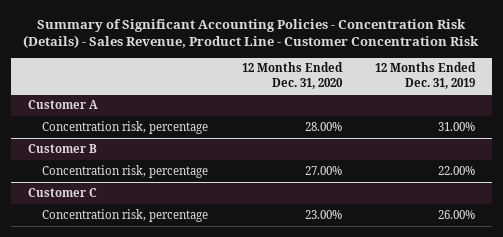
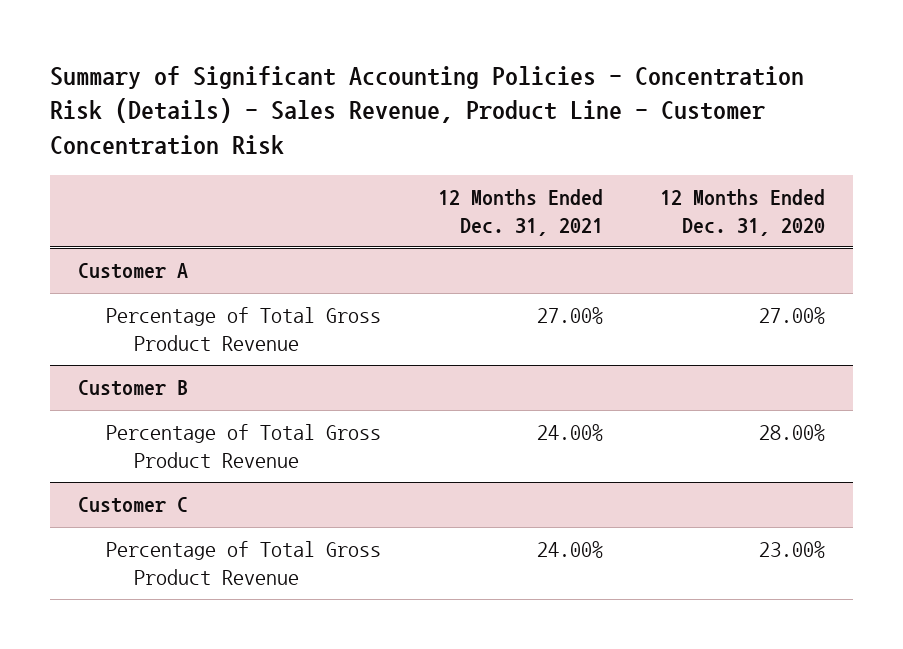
[375,62,477,89] 12 Months Ended Dec. 31, 2019 -> none
none -> [438,189,604,236] 12 Months Ended Dec. 31, 2021
[42,120,209,134] Concentration risk, percentage -> none
none -> [106,307,382,351] Percentage of Total Gross Product Revenue
[42,164,209,178] Concentration risk, percentage -> none
none -> [106,424,382,468] Percentage of Total Gross Product Revenue
[42,208,209,222] Concentration risk, percentage -> [106,541,382,585] Percentage of Total Gross Product Revenue

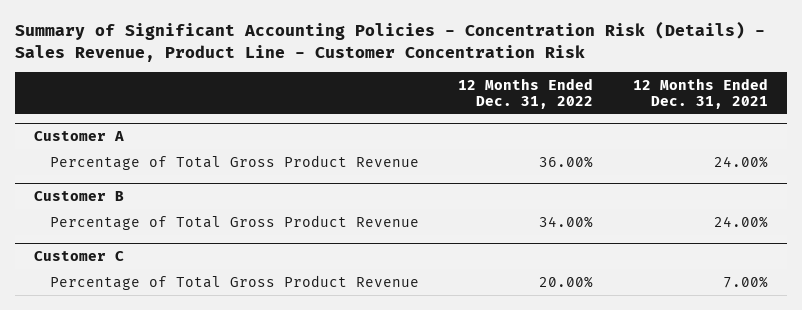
[659,189,825,236] 12 Months Ended Dec. 31, 2020 -> none
none -> [458,77,594,109] 12 Months Ended Dec. 31, 2022
[537,307,604,325] 27.00% -> [713,155,768,168] 24.00%
[537,541,604,559] 24.00% -> [722,275,768,288] 7.00%

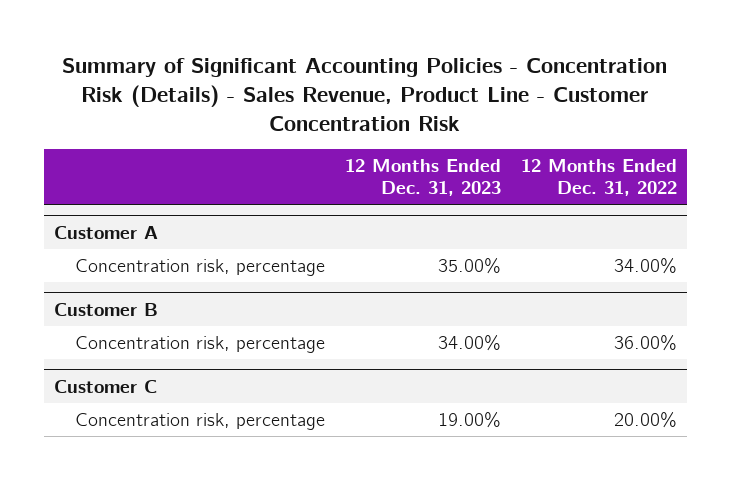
[632,77,768,109] 12 Months Ended Dec. 31, 2021 -> none
none -> [344,159,501,196] 12 Months Ended Dec. 31, 2023
[50,154,420,170] Percentage of Total Gross Product Revenue -> none
none -> [74,259,325,277] Concentration risk, percentage
[50,214,420,230] Percentage of Total Gross Product Revenue -> none
none -> [74,336,325,354] Concentration risk, percentage
[50,274,420,290] Percentage of Total Gross Product Revenue -> [74,413,325,431] Concentration risk, percentage

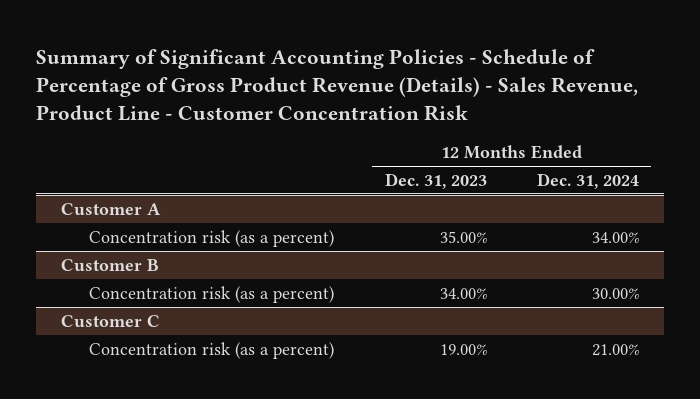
[62,58,668,131] Summary of Significant Accounting Policies - Concentration Risk (Details) - Sales Revenue, Product Line - Customer Concentration Risk -> [35,49,638,122] Summary of Significant Accounting Policies - Schedule of Percentage of Gross Product Revenue (Details) - Sales Revenue, Product Line - Customer Concentration Risk
[520,159,677,196] 12 Months Ended Dec. 31, 2022 -> none
none -> [536,172,639,189] Dec. 31, 2024
[74,259,325,277] Concentration risk, percentage -> [89,229,335,247] Concentration risk (as a percent)
[74,336,325,354] Concentration risk, percentage -> [89,285,335,303] Concentration risk (as a percent)
[74,413,325,431] Concentration risk, percentage -> [89,341,335,359] Concentration risk (as a percent)

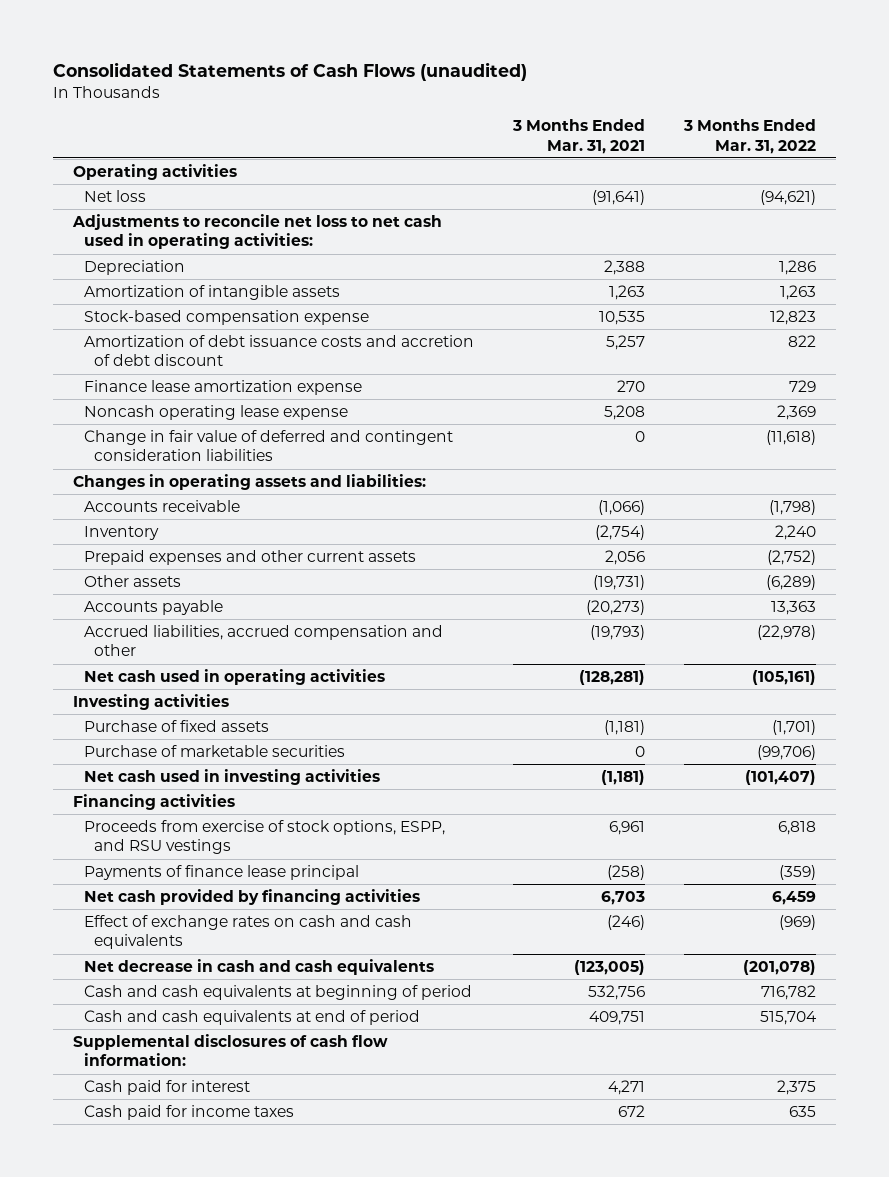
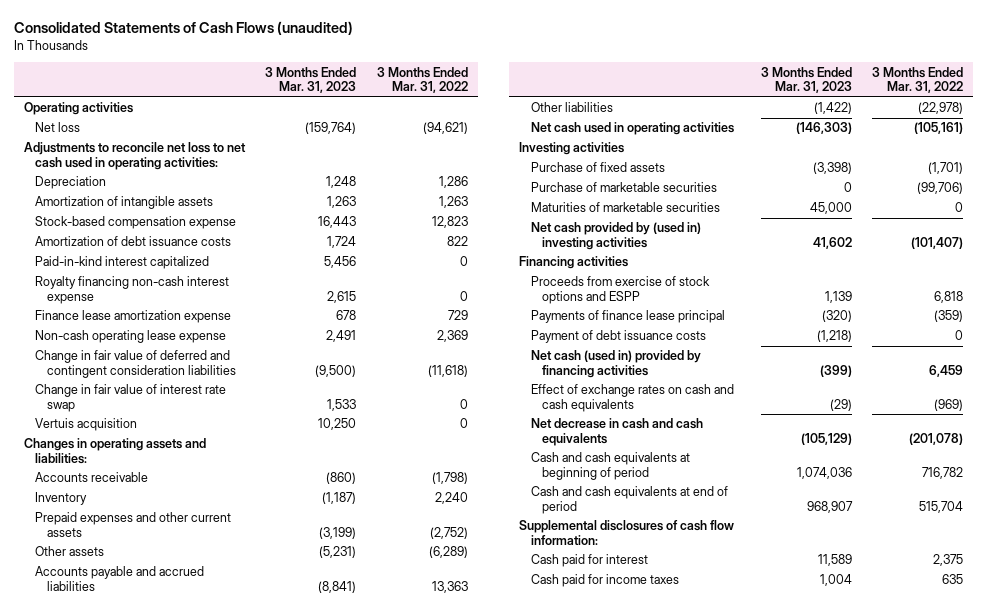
[511,119,645,154] 3 Months Ended Mar. 31, 2021 -> none
none -> [265,66,357,94] 3 Months Ended Mar. 31, 2023
[83,335,474,367] Amortization of debt issuance costs and accretion of debt discount -> [35,236,232,247] Amortization of debt issuance costs
none -> [35,256,210,270] Paid-in-kind interest capitalized
none -> [35,276,230,304] Royalty financing non-cash interest expense
[83,405,348,421] Noncash operating lease expense -> [35,330,227,344] Non-cash operating lease expense
none -> [35,384,227,412] Change in fair value of interest rate swap
none -> [35,418,138,432] Vertuis acquisition
[83,600,223,616] Accounts payable -> [35,566,205,591] Accounts payable and accrued liabilities
[83,625,443,657] Accrued liabilities, accrued compensation and other -> [530,102,613,113] Other liabilities
none -> [530,202,720,213] Maturities of marketable securities
[83,769,380,786] Net cash used in investing activities -> [530,222,701,250] Net cash provided by (used in) investing activities
[83,820,445,855] Proceeds from exercise of stock options, ESPP, and RSU vestings -> [530,276,710,304] Proceeds from exercise of stock options and ESPP
none -> [530,330,706,344] Payment of debt issuance costs
[83,889,420,906] Net cash provided by financing activities -> [530,350,701,378] Net cash (used in) provided by financing activities

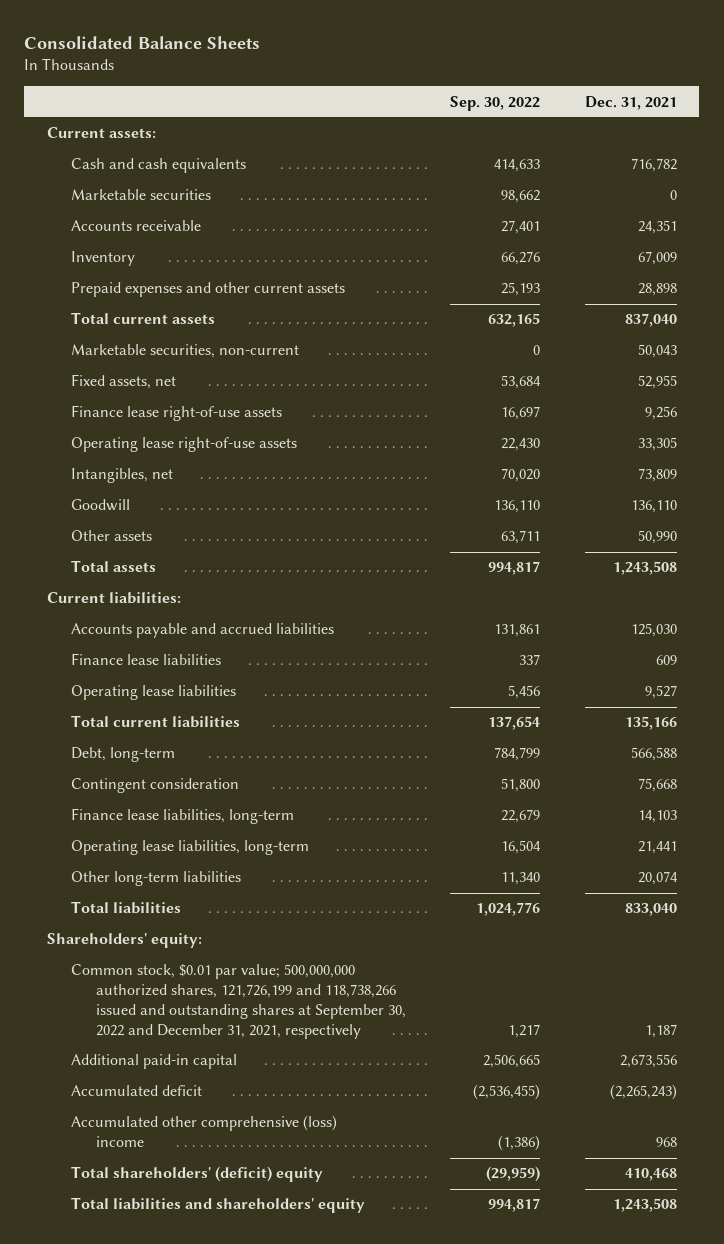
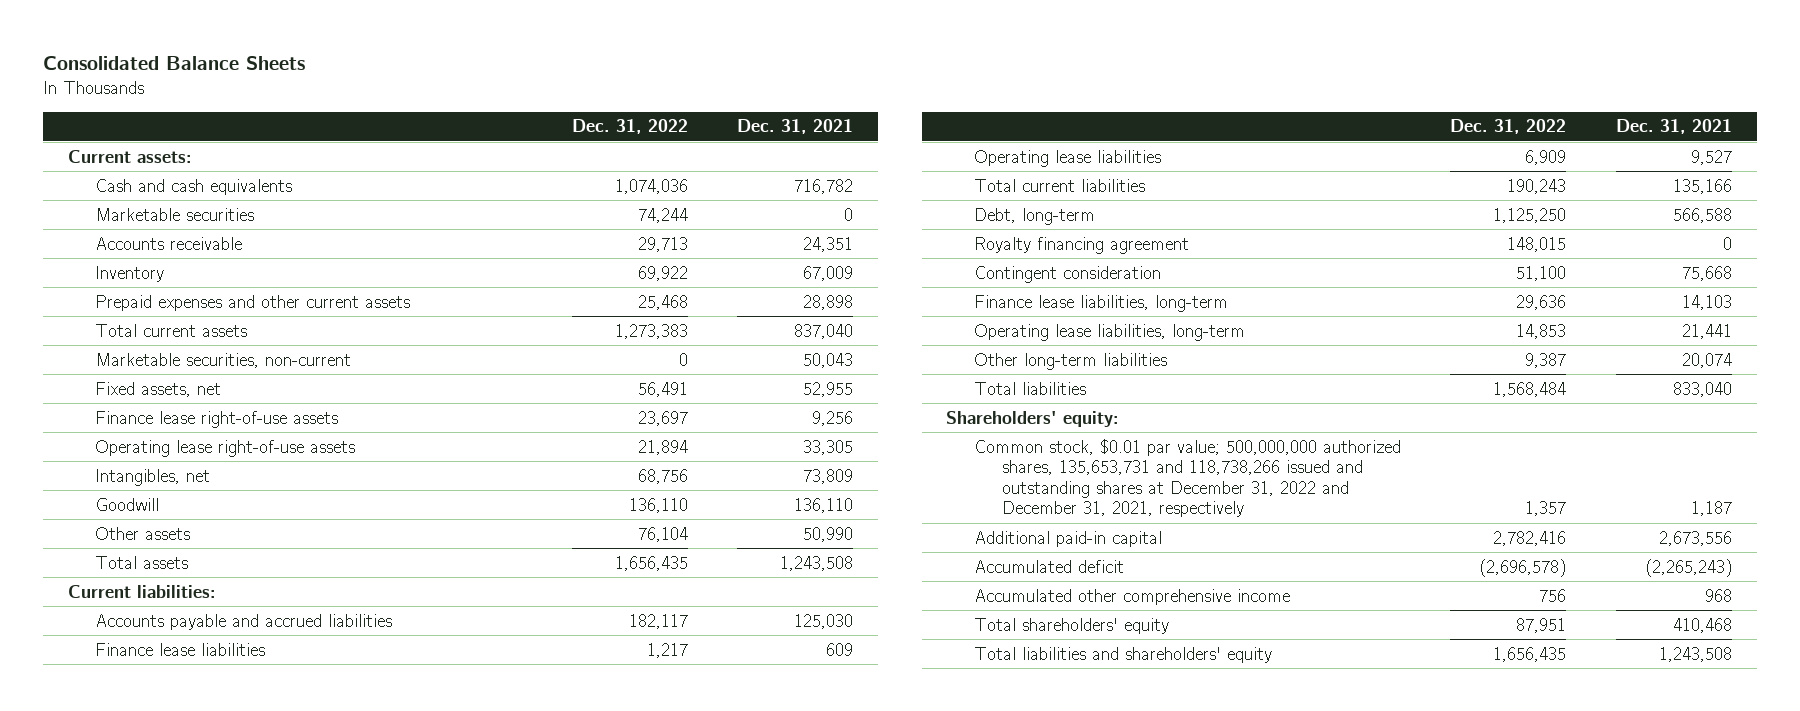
[450,95,541,111] Sep. 30, 2022 -> none
none -> [571,119,688,135] Dec. 31, 2022
none -> [974,236,1190,254] Royalty financing agreement
[71,964,406,1040] Common stock, $0.01 par value; 500,000,000 authorized shares, 121,726,199 and 118,738,266 issued and outstanding shares at September 30, 2022 and December 31, 2021, respectively -> [974,438,1402,518] Common stock, $0.01 par value; 500,000,000 authorized shares, 135,653,731 and 118,738,266 issued and outstanding shares at December 31, 2022 and December 31, 2021, respectively
[71,1115,338,1148] Accumulated other comprehensive (loss) income -> [974,588,1291,605] Accumulated other comprehensive income
[71,1166,324,1183] Total shareholders' (deficit) equity -> [974,617,1170,634] Total shareholders' equity

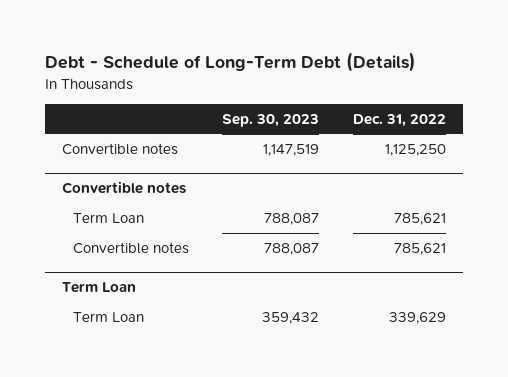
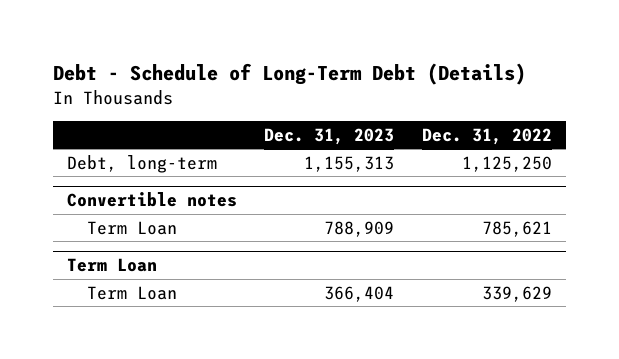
[222,113,320,127] Sep. 30, 2023 -> none
none -> [264,127,395,145] Dec. 31, 2023
[61,142,178,155] Convertible notes -> [66,154,217,173] Debt, long-term
[72,241,189,254] Convertible notes -> none

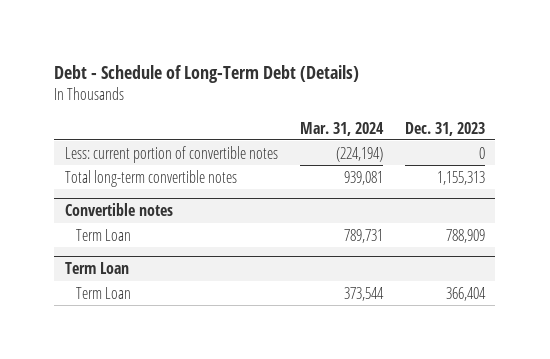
[421,127,552,145] Dec. 31, 2022 -> none
none -> [299,121,384,136] Mar. 31, 2024
none -> [65,145,279,163] Less: current portion of convertible notes
[66,154,217,173] Debt, long-term -> [65,169,238,187] Total long-term convertible notes

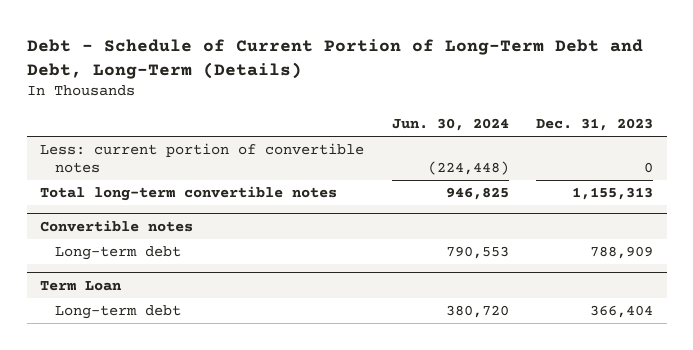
[54,64,360,83] Debt - Schedule of Long-Term Debt (Details) -> [26,38,643,79] Debt - Schedule of Current Portion of Long-Term Debt and Debt, Long-Term (Details)
[299,121,384,136] Mar. 31, 2024 -> none
none -> [391,118,509,132] Jun. 30, 2024
[76,228,132,241] Term Loan -> [54,246,181,261] Long-term debt
[76,286,132,299] Term Loan -> [54,305,181,320] Long-term debt

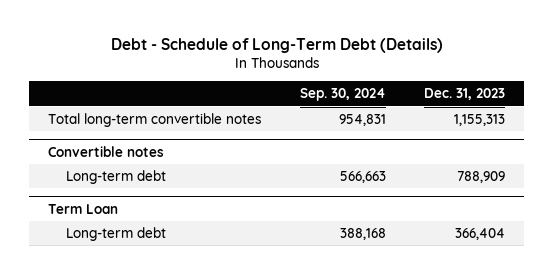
[26,38,643,79] Debt - Schedule of Current Portion of Long-Term Debt and Debt, Long-Term (Details) -> [110,37,443,53] Debt - Schedule of Long-Term Debt (Details)
[391,118,509,132] Jun. 30, 2024 -> none
none -> [299,88,386,102] Sep. 30, 2024
[40,143,365,173] Less: current portion of convertible notes -> none

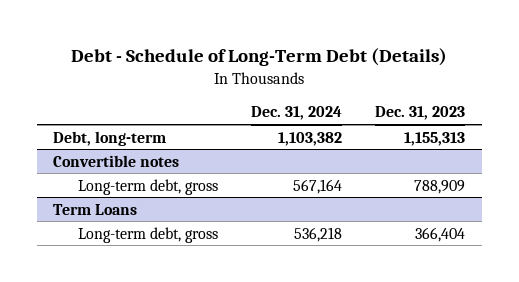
[299,88,386,102] Sep. 30, 2024 -> none
none -> [251,106,343,121] Dec. 31, 2024
[48,112,262,127] Total long-term convertible notes -> [53,130,167,146] Debt, long-term
[66,169,167,184] Long-term debt -> [78,178,219,195] Long-term debt, gross
[48,203,119,214] Term Loan -> [53,203,138,215] Term Loans
[66,226,167,241] Long-term debt -> [78,226,219,243] Long-term debt, gross

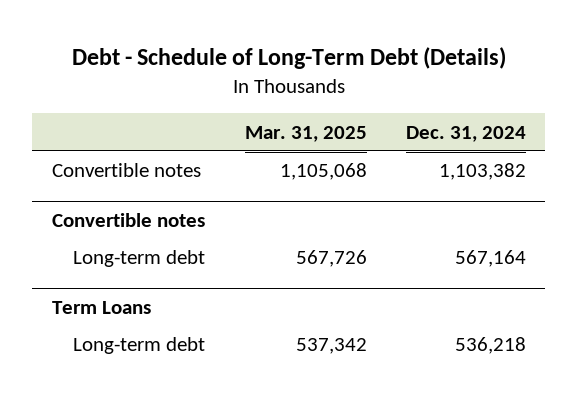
[375,106,466,121] Dec. 31, 2023 -> none
none -> [244,125,367,142] Mar. 31, 2025
[53,130,167,146] Debt, long-term -> [51,163,201,178] Convertible notes
[78,178,219,195] Long-term debt, gross -> [73,250,206,268] Long-term debt
[78,226,219,243] Long-term debt, gross -> [73,337,206,355] Long-term debt

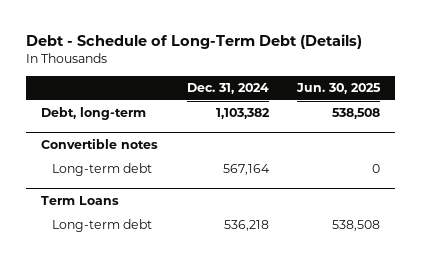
[244,125,367,142] Mar. 31, 2025 -> none
none -> [296,83,382,95] Jun. 30, 2025
[51,163,201,178] Convertible notes -> [40,107,146,121] Debt, long-term

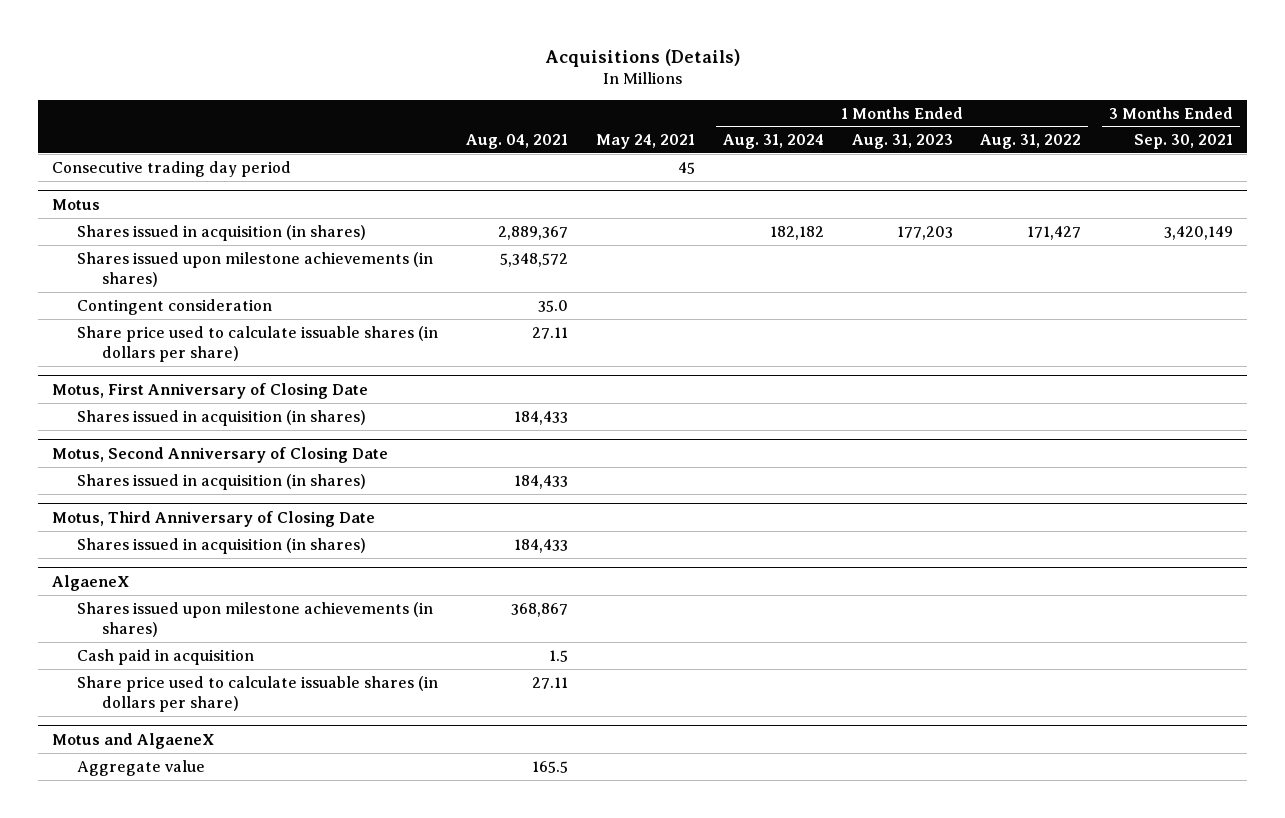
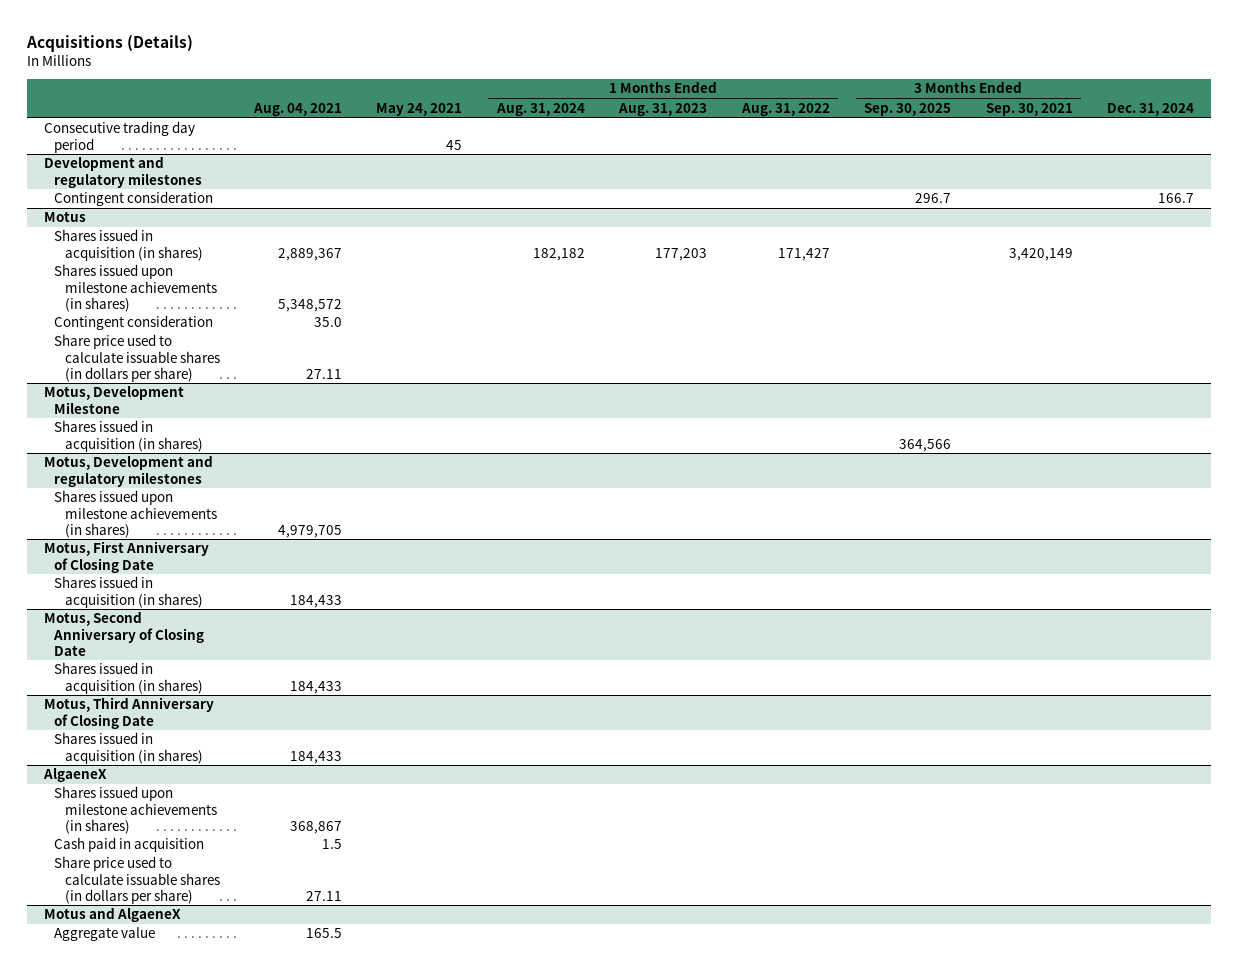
none -> [864,102,952,116] Sep. 30, 2025
none -> [1107,102,1195,116] Dec. 31, 2024
none -> [44,156,203,188] Development and regulatory milestones
none -> [54,191,214,207] Contingent consideration
none -> [44,386,185,414] Motus, Development Milestone
none -> [54,420,203,452] Shares issued in acquisition (in shares)
none -> [44,455,214,487] Motus, Development and regulatory milestones
none -> [54,490,217,538] Shares issued upon milestone achievements (in shares)

